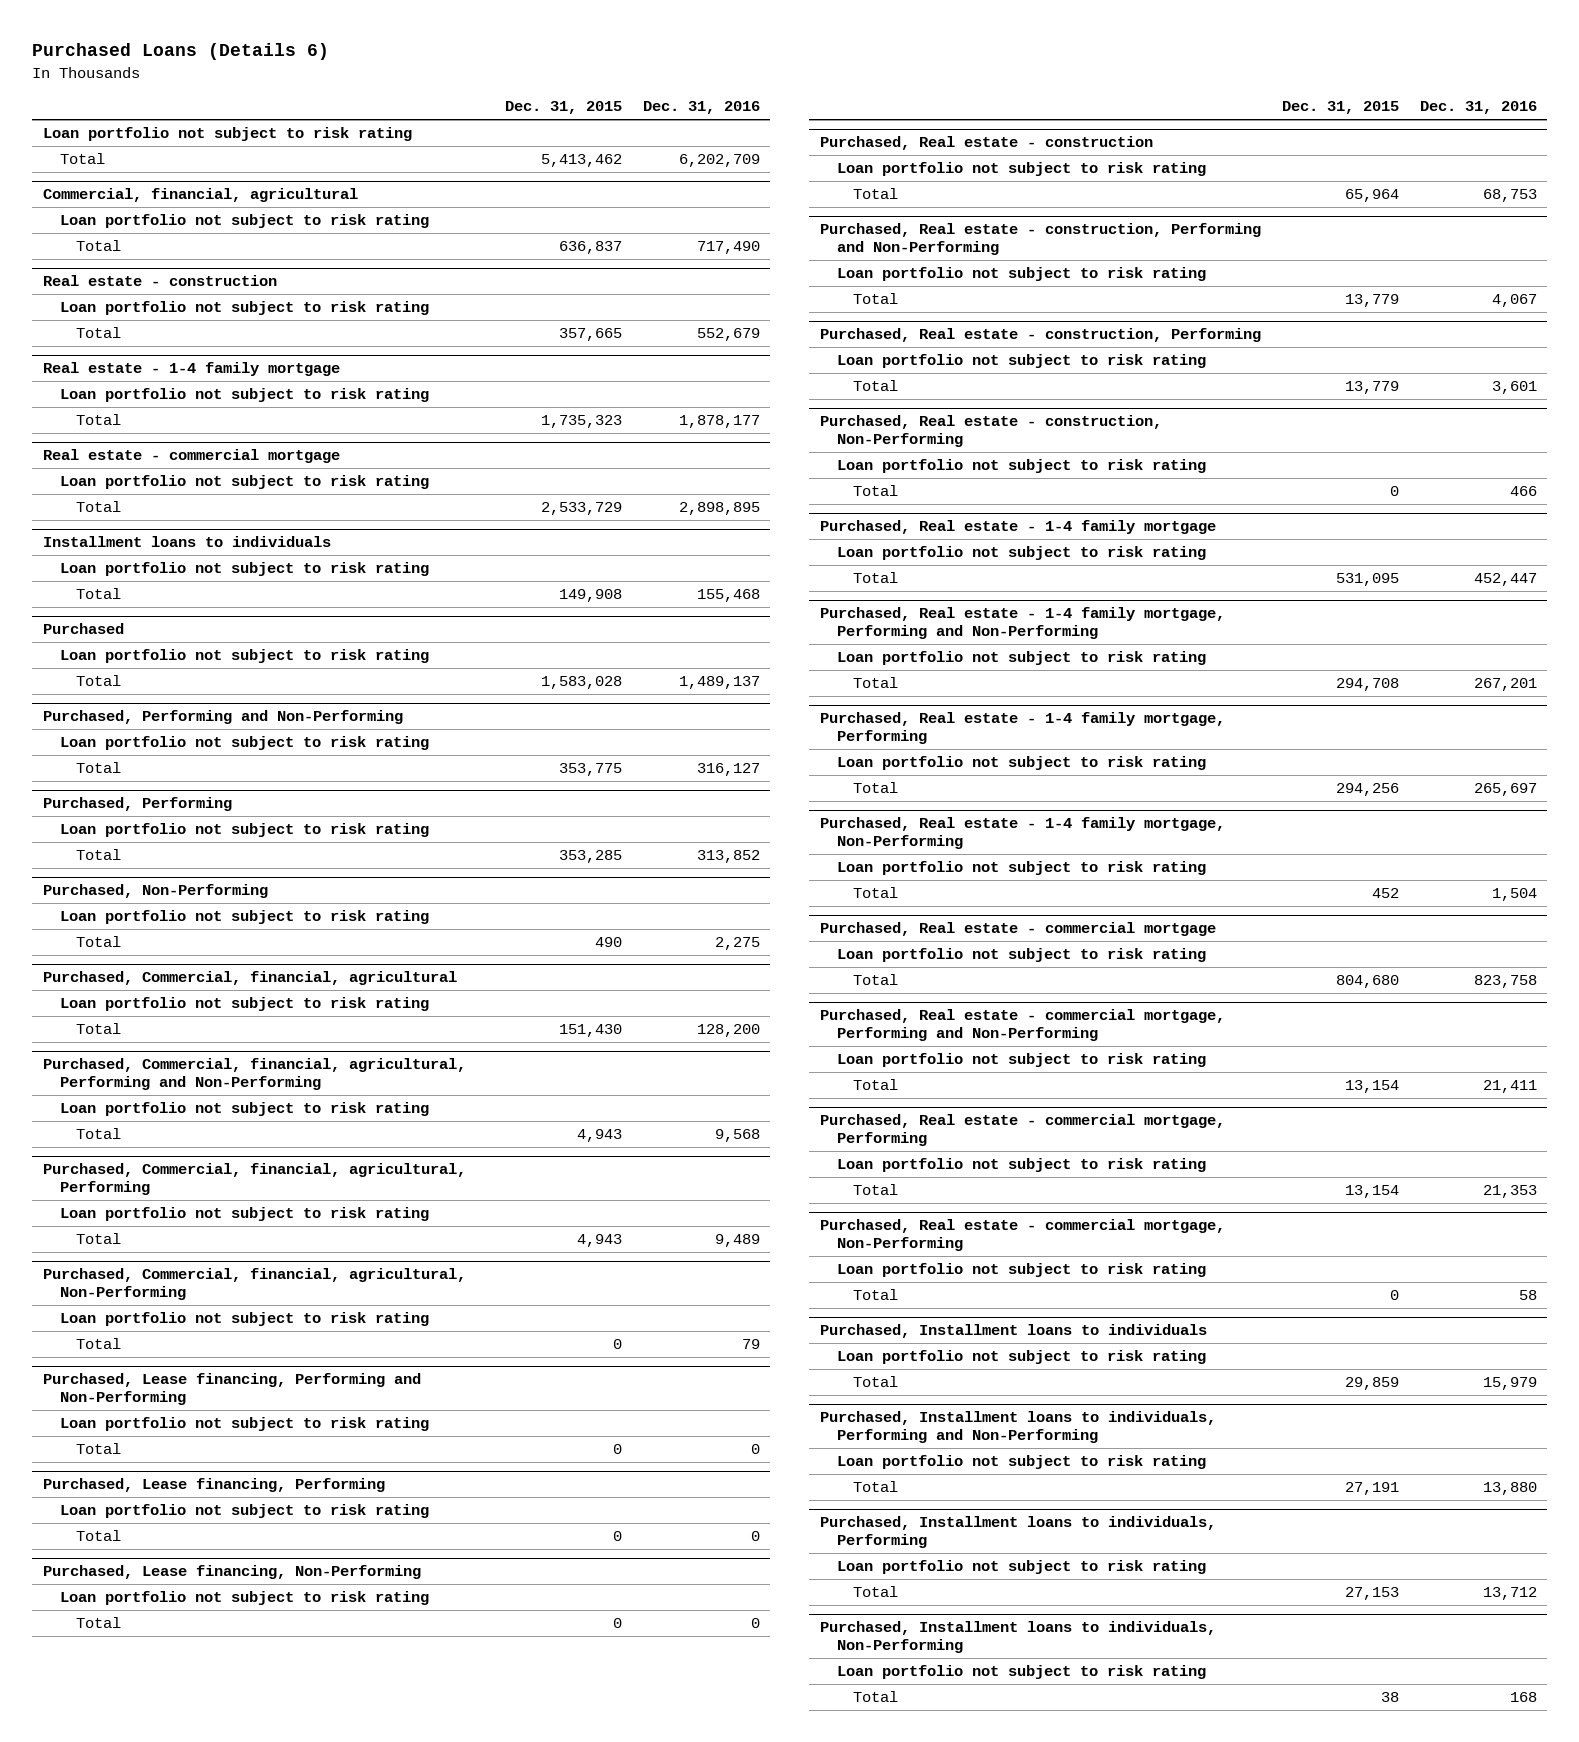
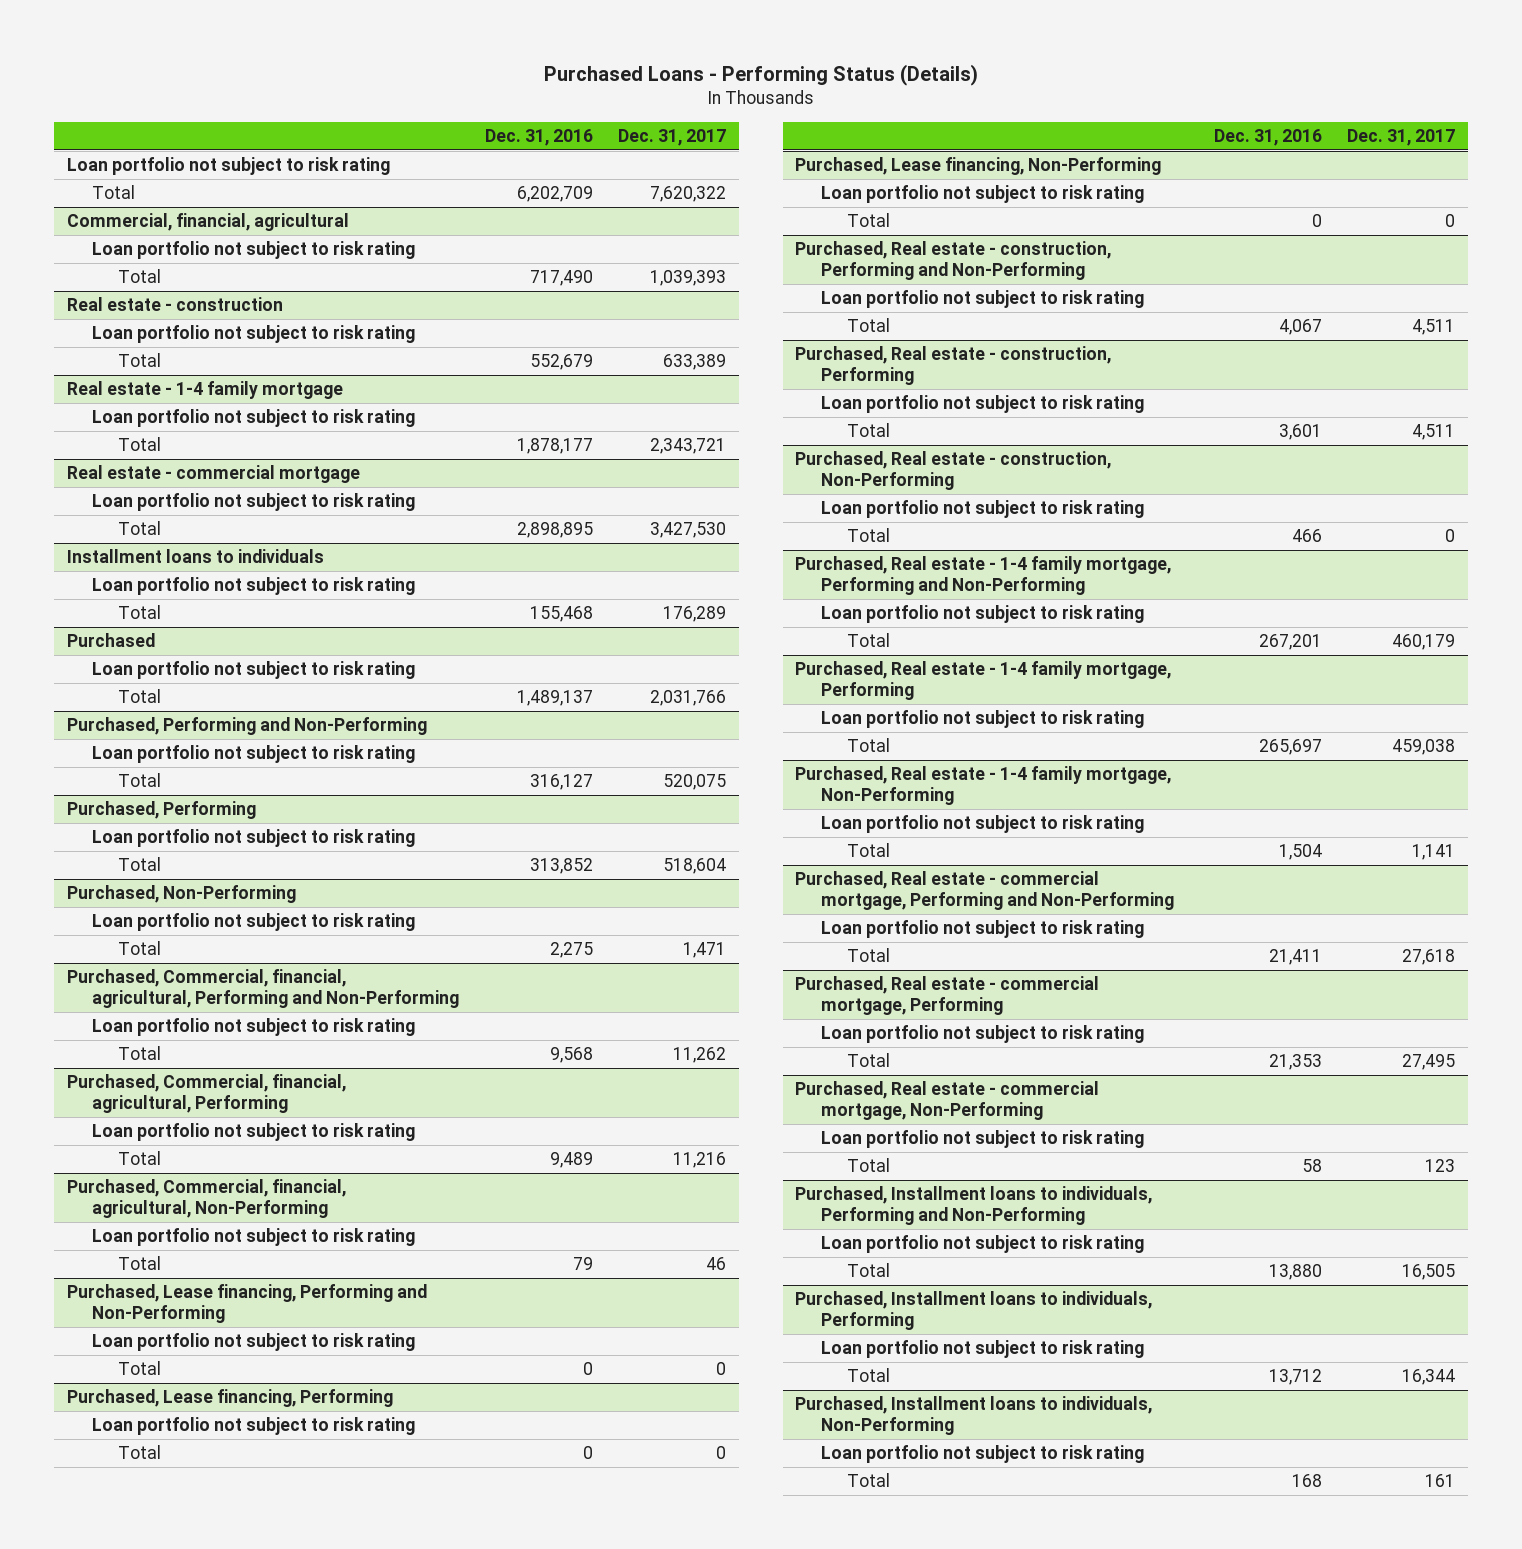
[32,43,330,61] Purchased Loans (Details 6) -> [543,63,978,86] Purchased Loans - Performing Status (Details)
[504,101,622,115] Dec. 31, 2015 -> none
none -> [618,128,727,146] Dec. 31, 2017
[42,971,457,986] Purchased, Commercial, financial, agricultural -> none
[59,997,429,1012] Loan portfolio not subject to risk rating -> none
[76,1023,122,1035] Total -> none
[819,136,1153,151] Purchased, Real estate - construction -> none
[836,162,1206,177] Loan portfolio not subject to risk rating -> none
[853,188,899,200] Total -> none
[819,520,1216,535] Purchased, Real estate - 1-4 family mortgage -> none
[836,546,1206,561] Loan portfolio not subject to risk rating -> none
[853,572,899,584] Total -> none
[819,922,1216,937] Purchased, Real estate - commercial mortgage -> none
[836,948,1206,963] Loan portfolio not subject to risk rating -> none
[853,974,899,986] Total -> none
[819,1324,1207,1339] Purchased, Installment loans to individuals -> none
[836,1350,1206,1365] Loan portfolio not subject to risk rating -> none
[853,1376,899,1388] Total -> none

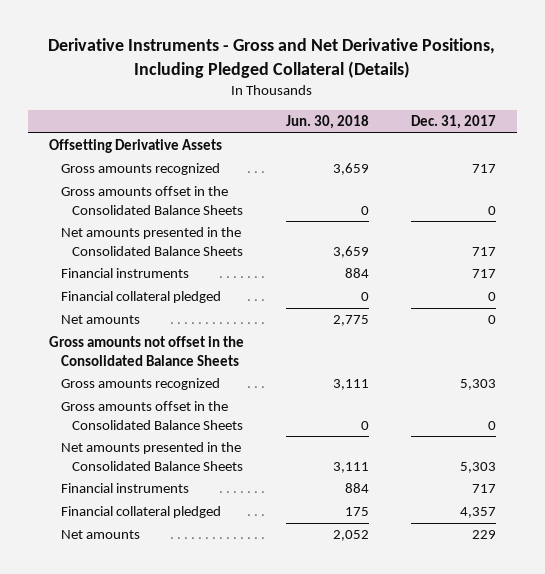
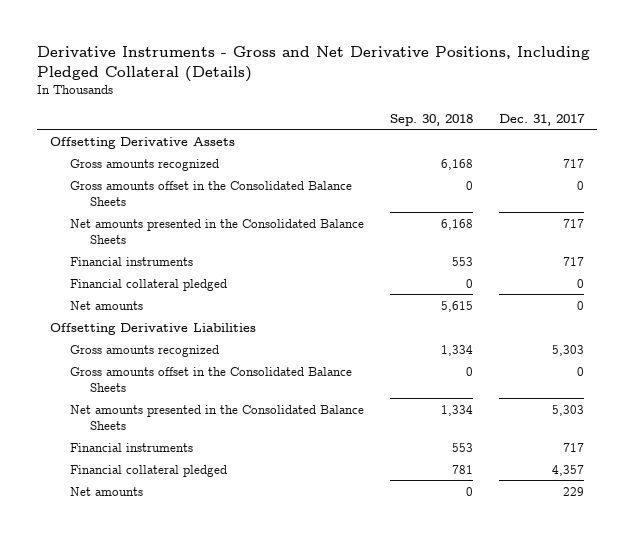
[285,115,369,130] Jun. 30, 2018 -> none
none -> [389,113,473,126] Sep. 30, 2018
[49,336,245,366] Gross amounts not offset in the Consolidated Balance Sheets -> [49,322,256,335] Offsetting Derivative Liabilities

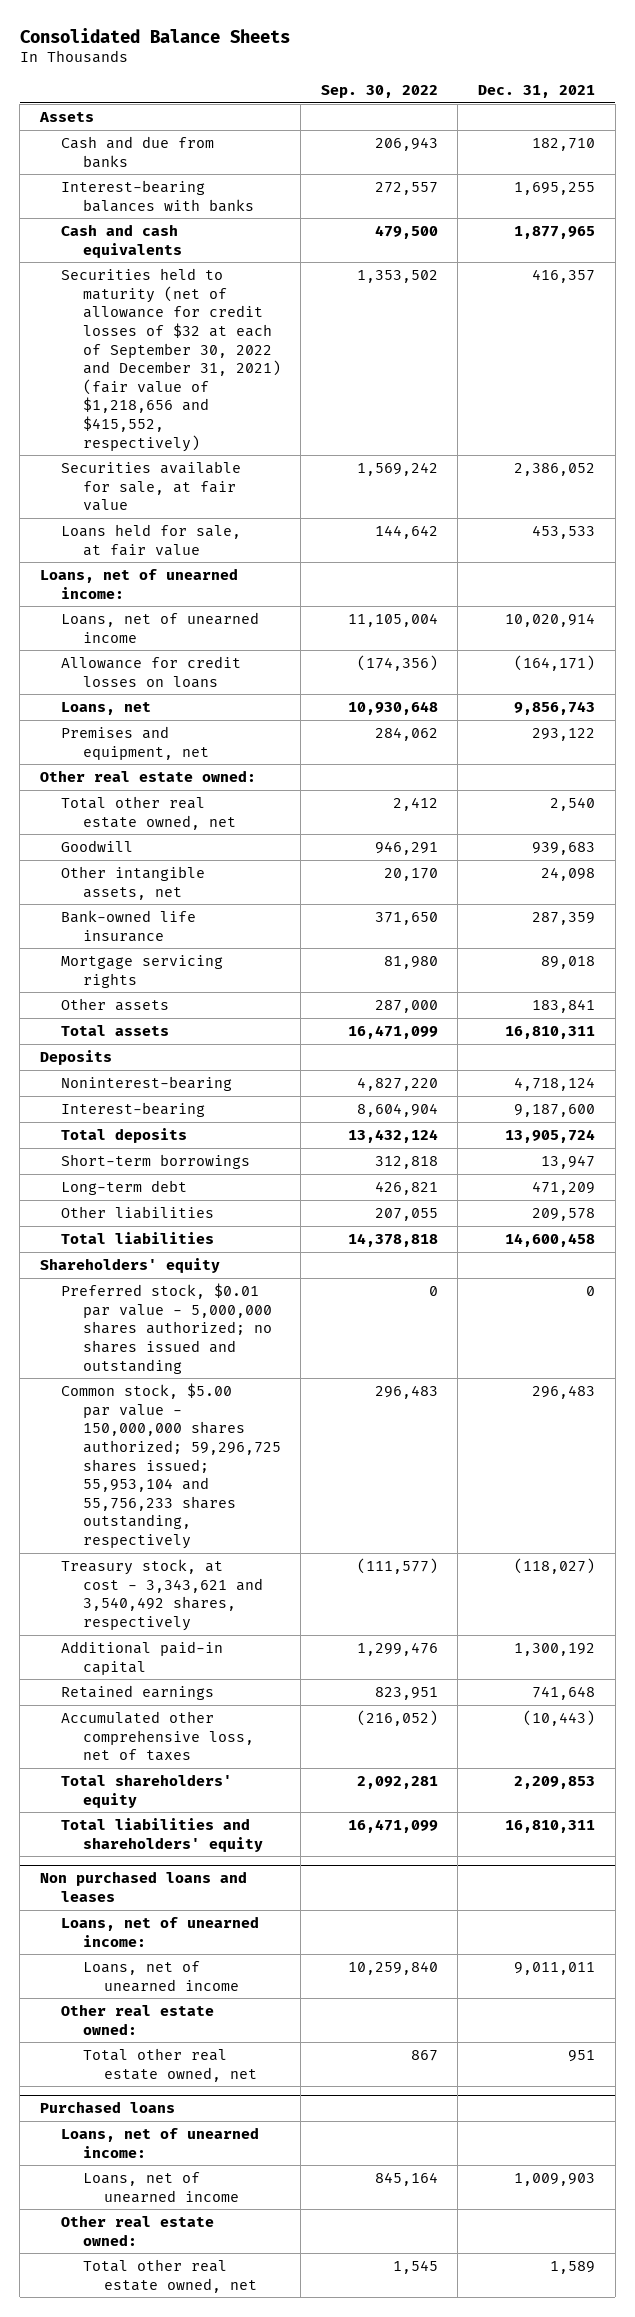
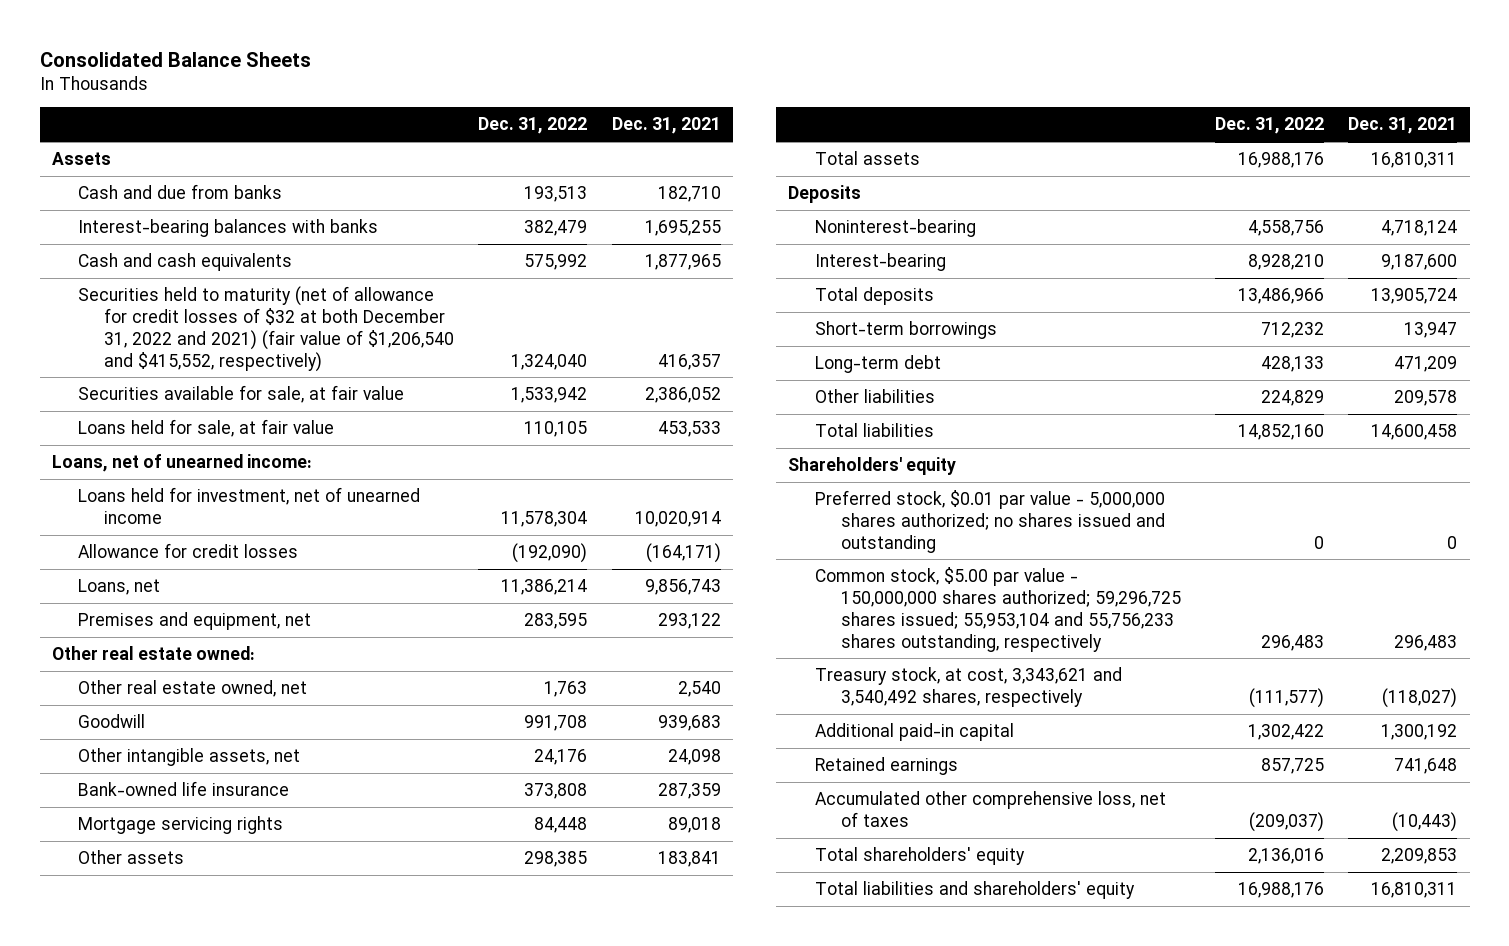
[320,85,438,99] Sep. 30, 2022 -> none
none -> [478,117,588,135] Dec. 31, 2022
[61,267,281,452] Securities held to maturity (net of allowance for credit losses of $32 at each of September 30, 2022 and December 31, 2021) (fair value of $1,218,656 and $415,552, respectively) -> [77,285,454,372] Securities held to maturity (net of allowance for credit losses of $32 at both December 31, 2022 and 2021) (fair value of $1,206,540 and $415,552, respectively)
[61,611,260,643] Loans, net of unearned income -> [77,486,420,524] Loans held for investment, net of unearned income
[61,655,242,688] Allowance for credit losses on loans -> [77,542,298,558] Allowance for credit losses
[61,795,236,830] Total other real estate owned, net -> [77,679,307,697] Other real estate owned, net
[61,1558,263,1631] Treasury stock, at cost - 3,343,621 and 3,540,492 shares, respectively -> [814,666,1122,707] Treasury stock, at cost, 3,343,621 and 3,540,492 shares, respectively
[40,1871,248,1902] Non purchased loans and leases -> none
[61,1915,260,1947] Loans, net of unearned income: -> none
[82,1960,239,1992] Loans, net of unearned income -> none
[61,2003,215,2035] Other real estate owned: -> none
[82,2047,257,2082] Total other real estate owned, net -> none
[40,2101,176,2114] Purchased loans -> none
[61,2126,260,2158] Loans, net of unearned income: -> none
[82,2171,239,2203] Loans, net of unearned income -> none
[61,2214,215,2246] Other real estate owned: -> none
[82,2258,257,2293] Total other real estate owned, net -> none

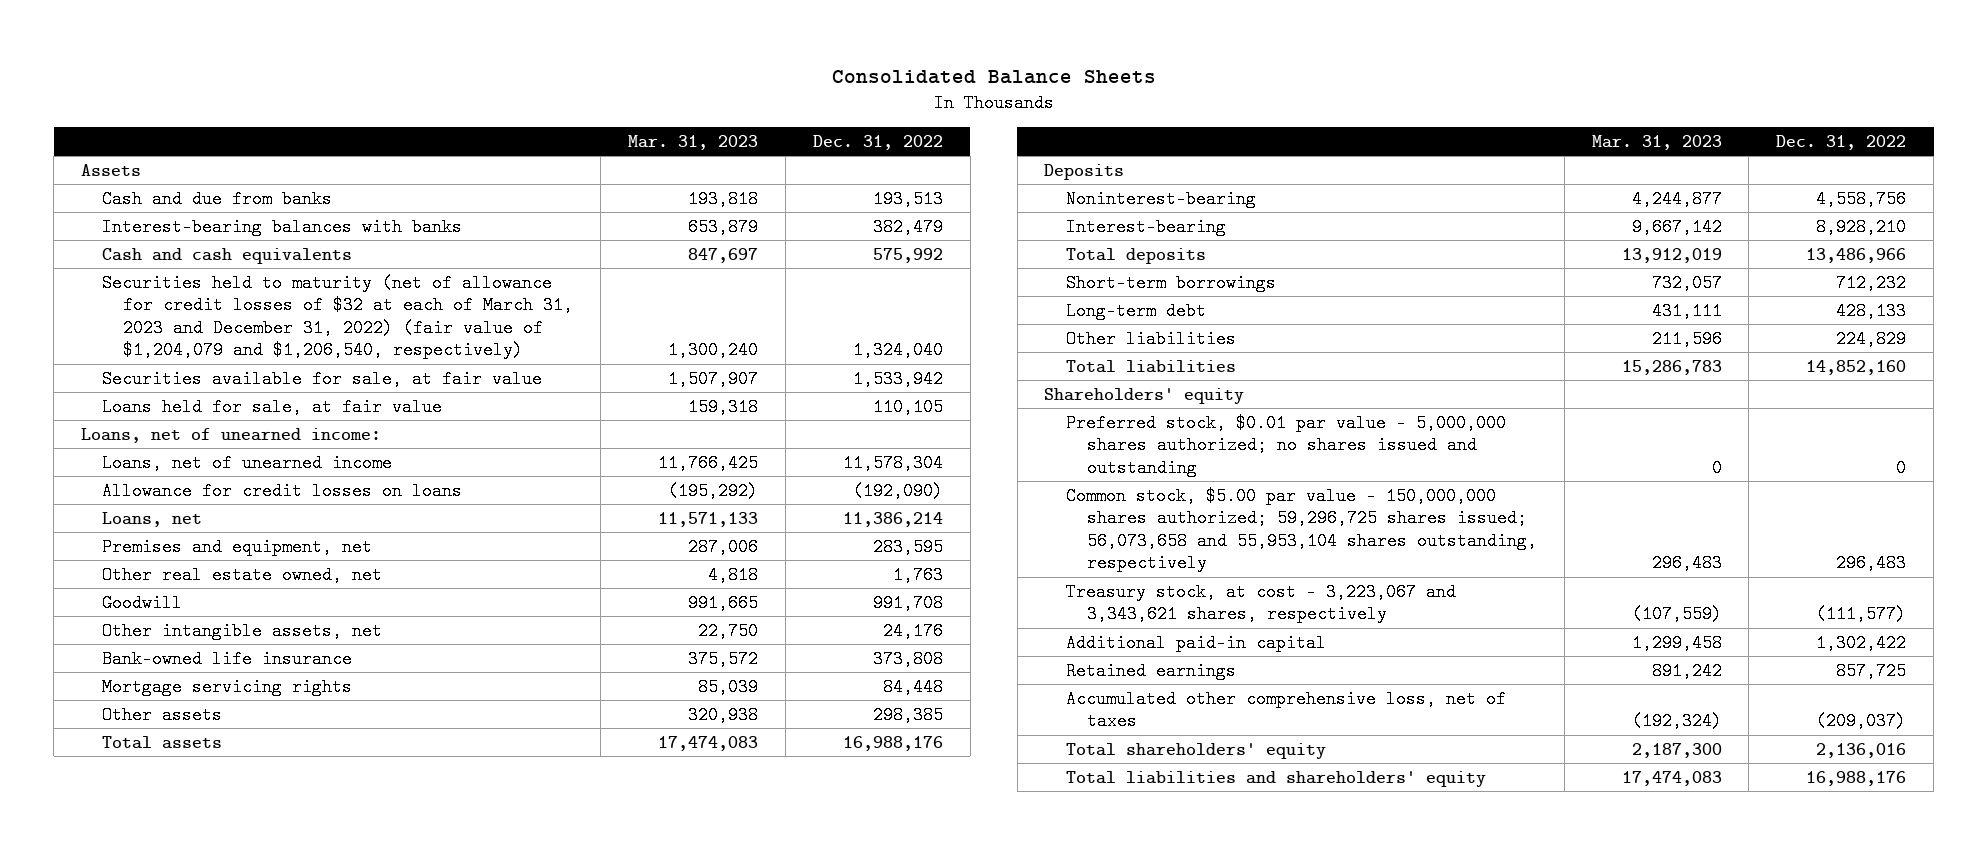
[611,117,721,135] Dec. 31, 2021 -> none
none -> [628,134,759,150] Mar. 31, 2023
[77,285,454,372] Securities held to maturity (net of allowance for credit losses of $32 at both December 31, 2022 and 2021) (fair value of $1,206,540 and $415,552, respectively) -> [102,273,574,360] Securities held to maturity (net of allowance for credit losses of $32 at each of March 31, 2023 and December 31, 2022) (fair value of $1,204,079 and $1,206,540, respectively)
[77,486,420,524] Loans held for investment, net of unearned income -> [102,453,393,472] Loans, net of unearned income
[77,542,298,558] Allowance for credit losses -> [102,481,463,500] Allowance for credit losses on loans
[51,645,255,660] Other real estate owned: -> none
[814,566,1181,652] Common stock, $5.00 par value - 150,000,000 shares authorized; 59,296,725 shares issued; 55,953,104 and 55,756,233 shares outstanding, respectively -> [1065,486,1537,573] Common stock, $5.00 par value - 150,000,000 shares authorized; 59,296,725 shares issued; 56,073,658 and 55,953,104 shares outstanding, respectively
[814,666,1122,707] Treasury stock, at cost, 3,343,621 and 3,540,492 shares, respectively -> [1065,582,1456,624] Treasury stock, at cost - 3,223,067 and 3,343,621 shares, respectively

